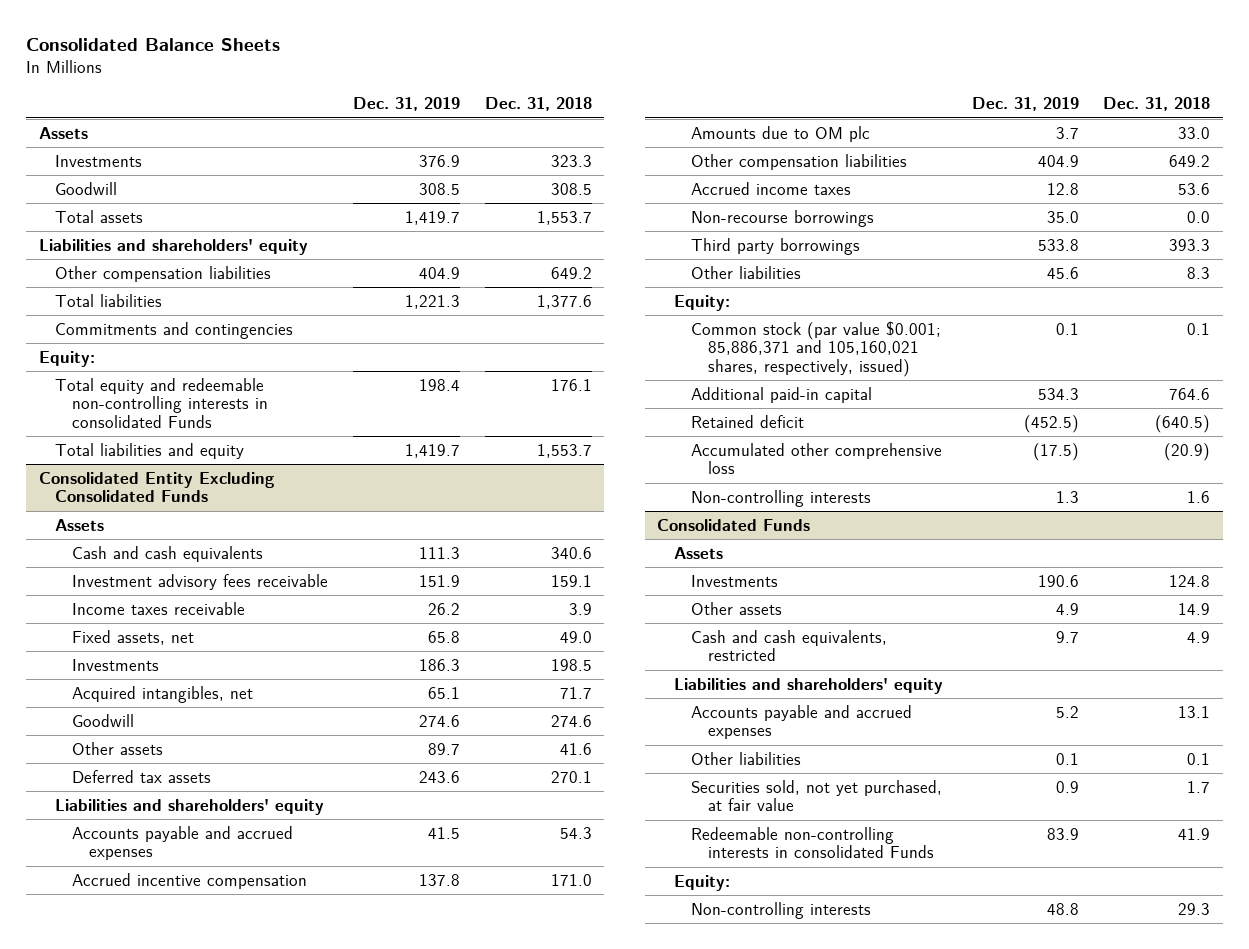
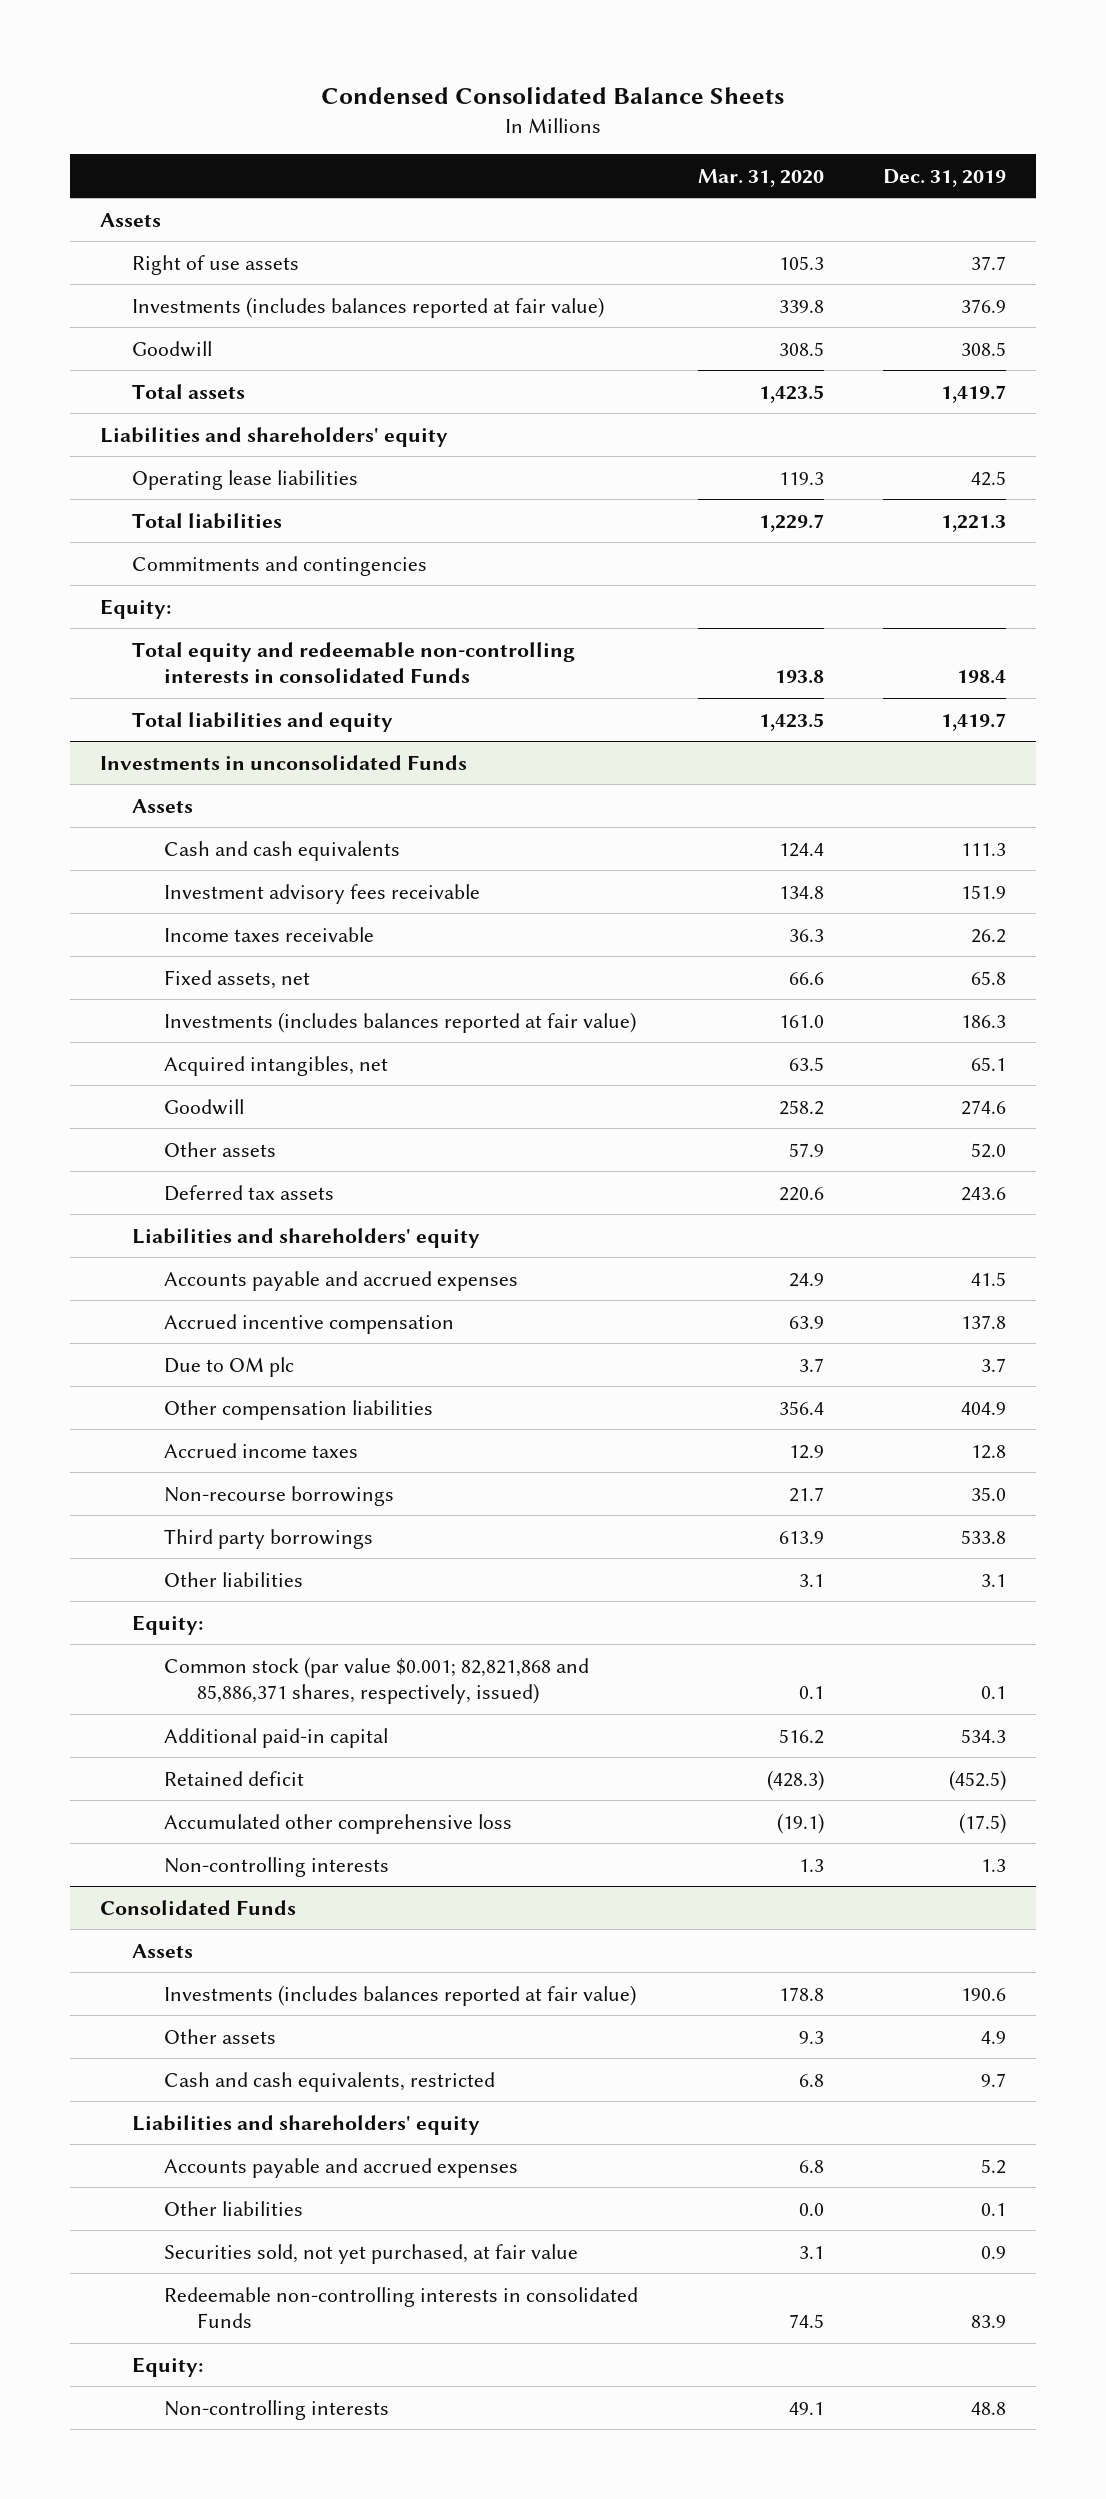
[26,38,281,52] Consolidated Balance Sheets -> [320,86,784,104] Condensed Consolidated Balance Sheets
[484,97,592,112] Dec. 31, 2018 -> none
none -> [697,168,824,187] Mar. 31, 2020
none -> [132,254,300,275] Right of use assets
[55,154,143,167] Investments -> [132,296,605,318] Investments (includes balances reported at fair value)
[55,265,272,282] Other compensation liabilities -> none
none -> [132,469,359,490] Operating lease liabilities
[38,471,275,503] Consolidated Entity Excluding Consolidated Funds -> [99,754,467,770] Investments in unconsolidated Funds
[72,658,160,671] Investments -> [164,1011,637,1033] Investments (includes balances reported at fair value)
[428,742,461,755] 89.7 -> [970,1142,1006,1158] 52.0
[691,125,871,142] Amounts due to OM plc -> [164,1356,295,1377] Due to OM plc
[1046,266,1079,279] 45.6 -> [980,1573,1006,1587] 3.1
[691,320,942,378] Common stock (par value $0.001; 85,886,371 and 105,160,021 shares, respectively, issued) -> [164,1656,590,1705] Common stock (par value $0.001; 82,821,868 and 85,886,371 shares, respectively, issued)
[691,574,779,587] Investments -> [164,1984,637,2006] Investments (includes balances reported at fair value)

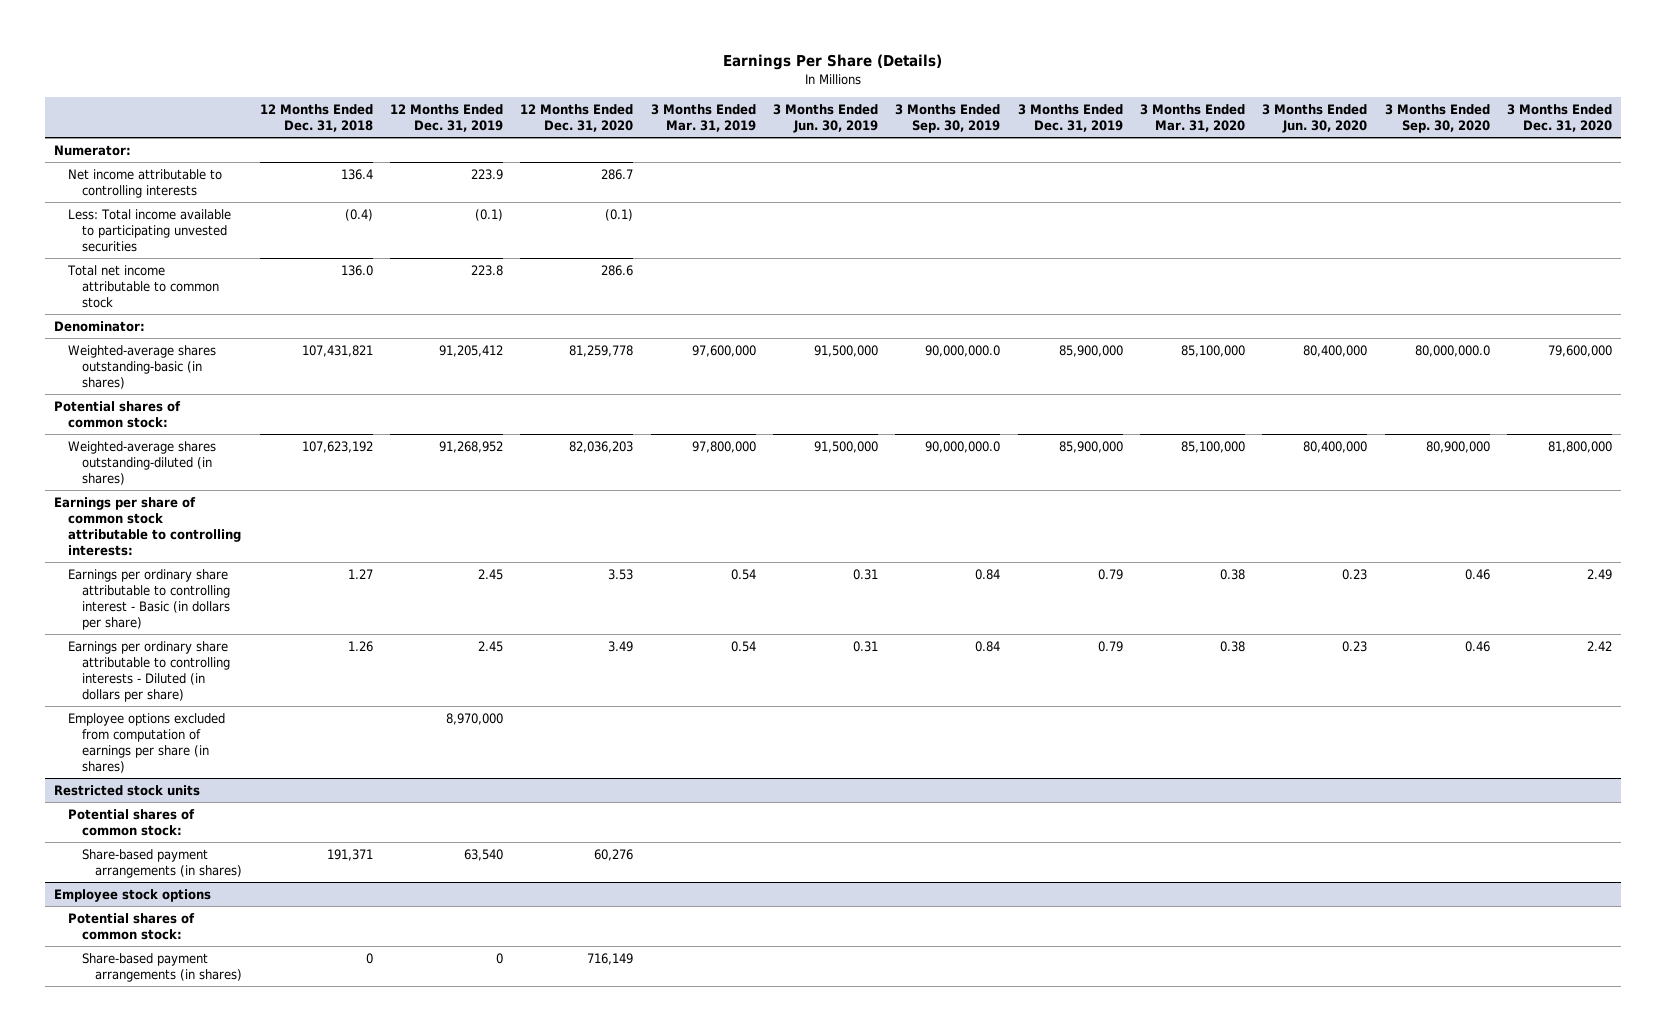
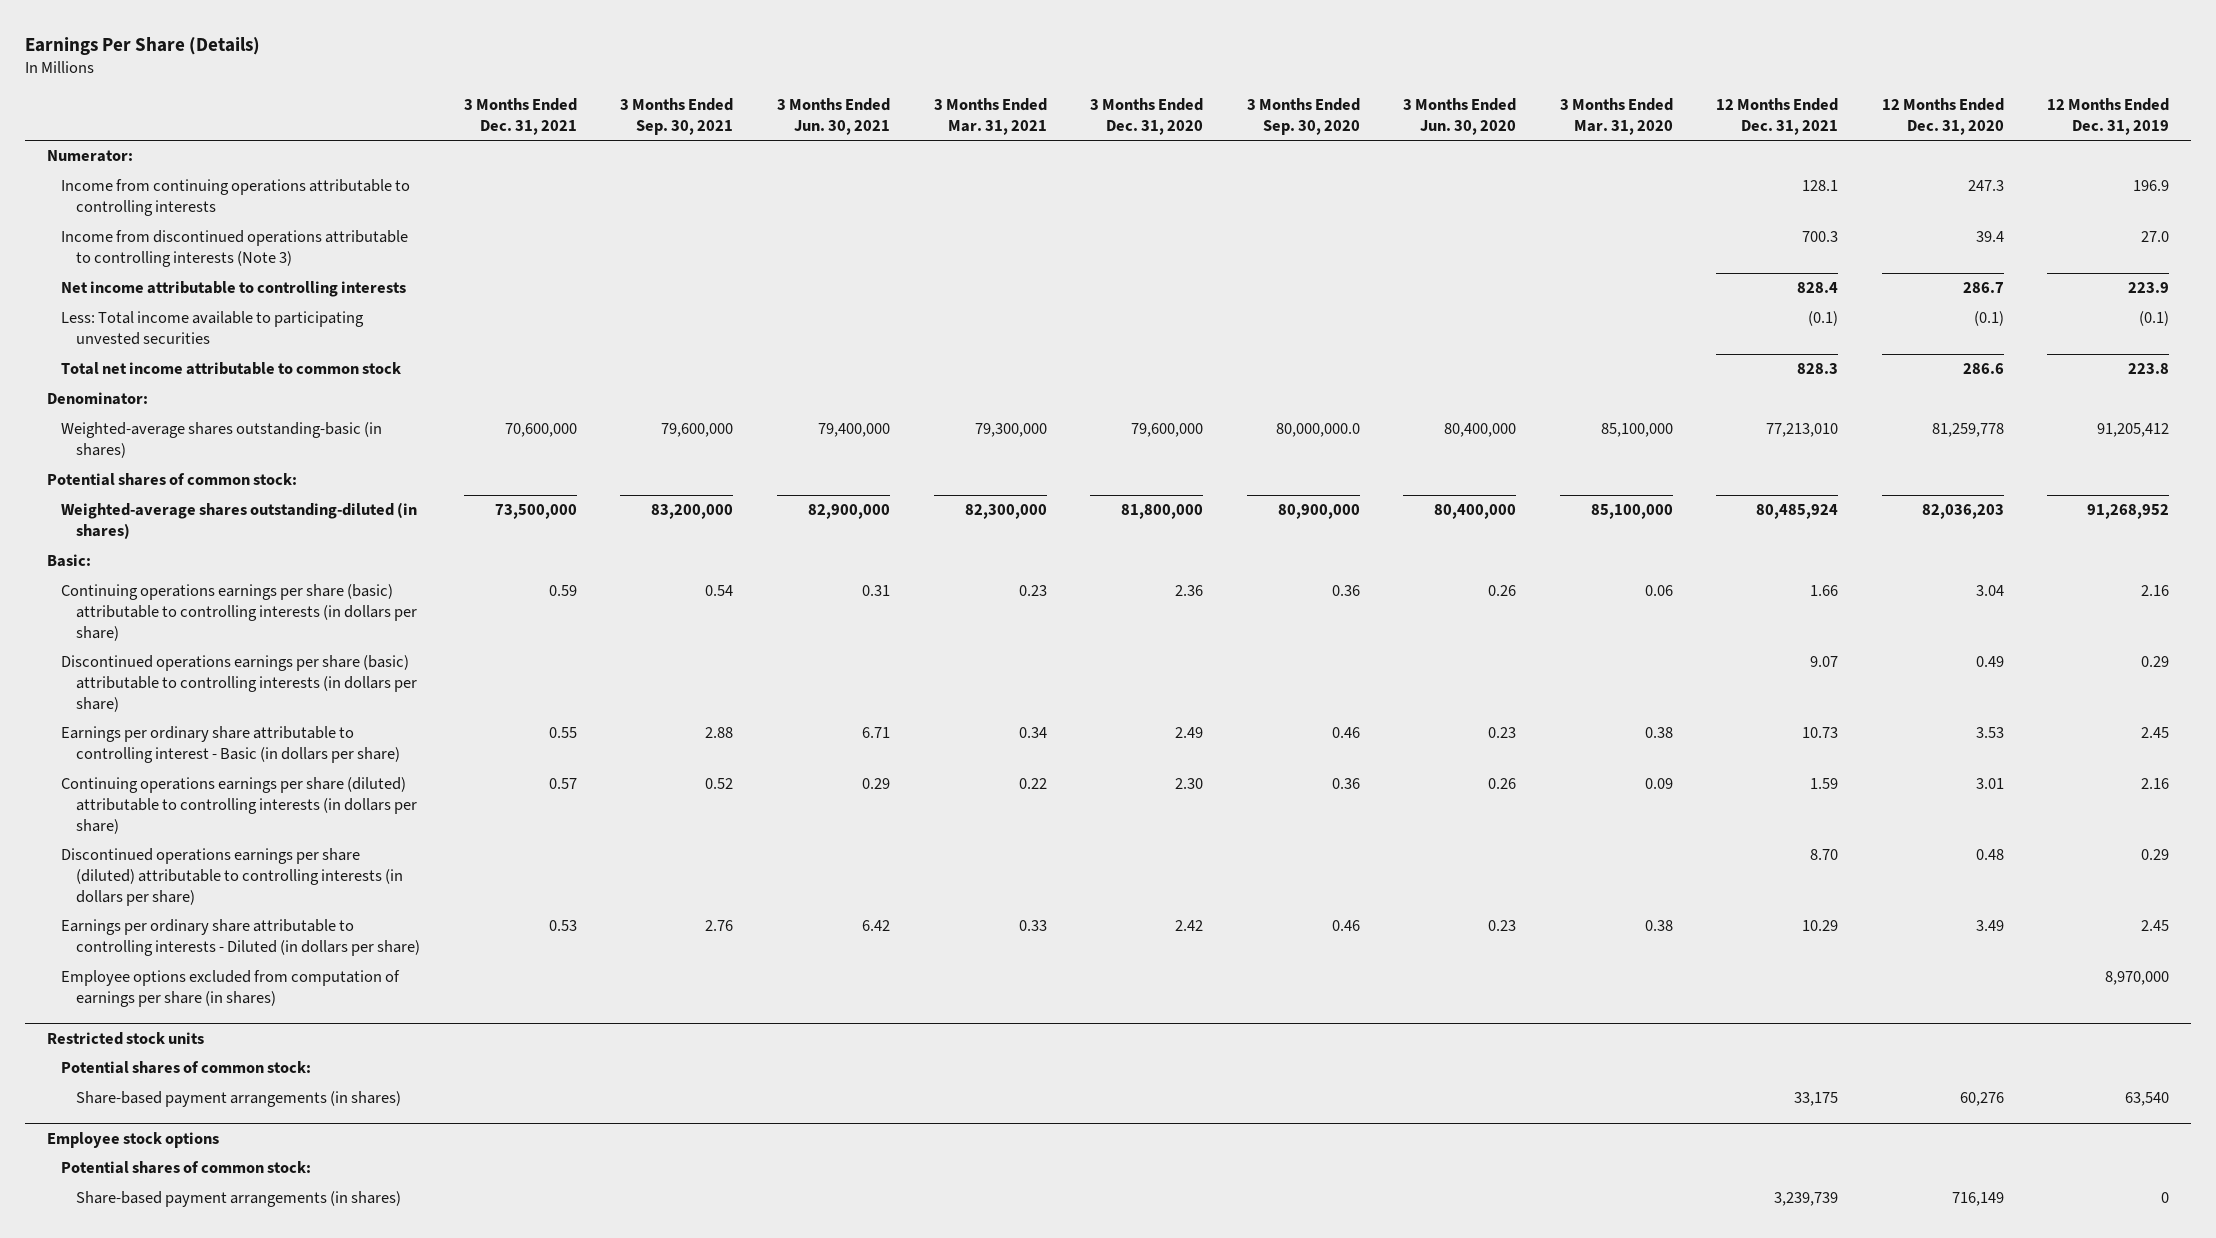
[259,103,373,132] 12 Months Ended Dec. 31, 2018 -> none
[650,103,756,132] 3 Months Ended Mar. 31, 2019 -> none
[773,103,879,133] 3 Months Ended Jun. 30, 2019 -> none
[895,103,1001,133] 3 Months Ended Sep. 30, 2019 -> none
[1017,103,1123,132] 3 Months Ended Dec. 31, 2019 -> none
none -> [463,98,577,136] 3 Months Ended Dec. 31, 2021
none -> [620,98,734,136] 3 Months Ended Sep. 30, 2021
none -> [777,98,891,136] 3 Months Ended Jun. 30, 2021
none -> [933,98,1047,136] 3 Months Ended Mar. 31, 2021
none -> [1716,98,1839,136] 12 Months Ended Dec. 31, 2021
none -> [61,179,411,217] Income from continuing operations attributable to controlling interests
none -> [61,230,409,268] Income from discontinued operations attributable to controlling interests (Note 3)
[54,496,241,556] Earnings per share of common stock attributable to controlling interests: -> none
none -> [46,554,91,568] Basic:
none -> [61,584,418,642] Continuing operations earnings per share (basic) attributable to controlling interests (in dollars per share)
none -> [61,655,418,713] Discontinued operations earnings per share (basic) attributable to controlling interests (in dollars per share)
none -> [61,777,418,835] Continuing operations earnings per share (diluted) attributable to controlling interests (in dollars per share)
none -> [61,848,404,907] Discontinued operations earnings per share (diluted) attributable to controlling interests (in dollars per share)

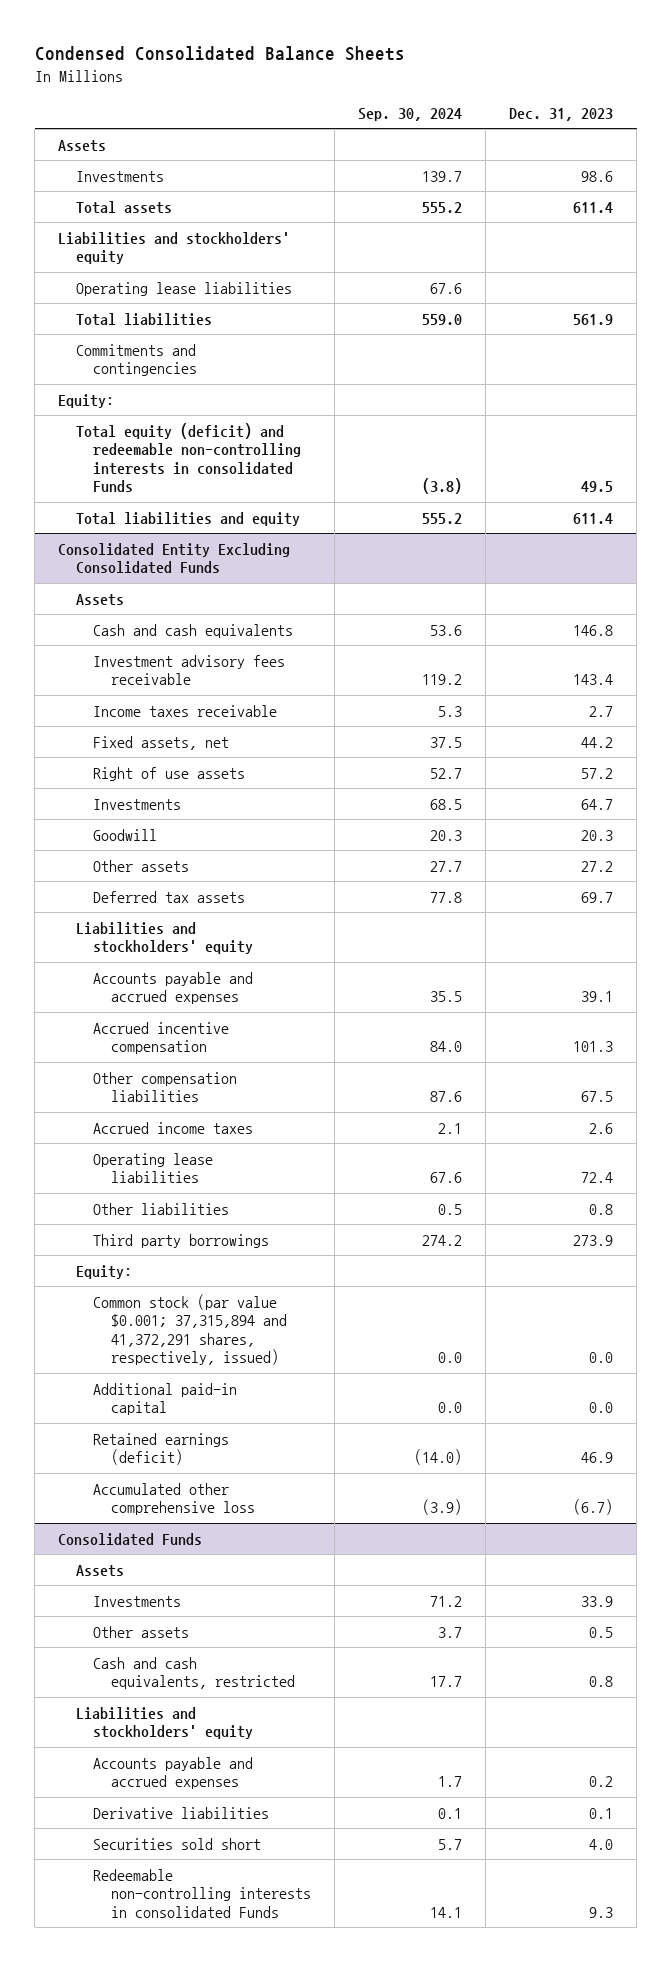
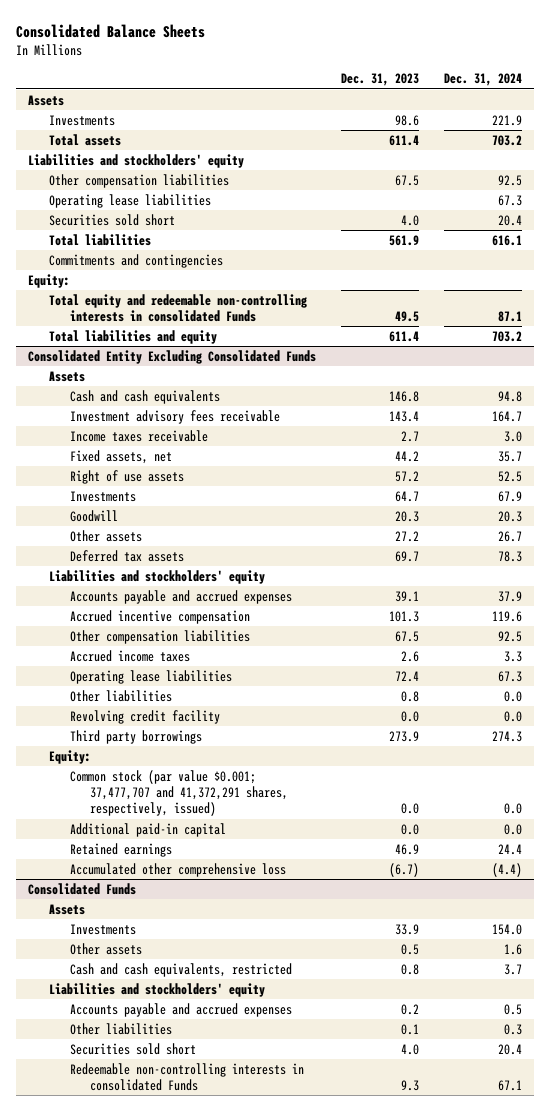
[34,46,405,62] Condensed Consolidated Balance Sheets -> [15,23,205,38] Consolidated Balance Sheets
[357,107,462,121] Sep. 30, 2024 -> none
none -> [444,73,523,87] Dec. 31, 2024
none -> [48,173,229,188] Other compensation liabilities
none -> [48,213,175,226] Securities sold short
[75,422,302,493] Total equity (deficit) and redeemable non-controlling interests in consolidated Funds -> [48,293,307,323] Total equity and redeemable non-controlling interests in consolidated Funds
none -> [69,709,220,724] Revolving credit facility
[93,1293,287,1366] Common stock (par value $0.001; 37,315,894 and 41,372,291 shares, respectively, issued) -> [69,769,289,817] Common stock (par value $0.001; 37,477,707 and 41,372,291 shares, respectively, issued)
[93,1432,230,1466] Retained earnings (deficit) -> [69,842,172,857] Retained earnings
[93,1806,270,1819] Derivative liabilities -> none
none -> [69,1022,172,1035] Other liabilities

